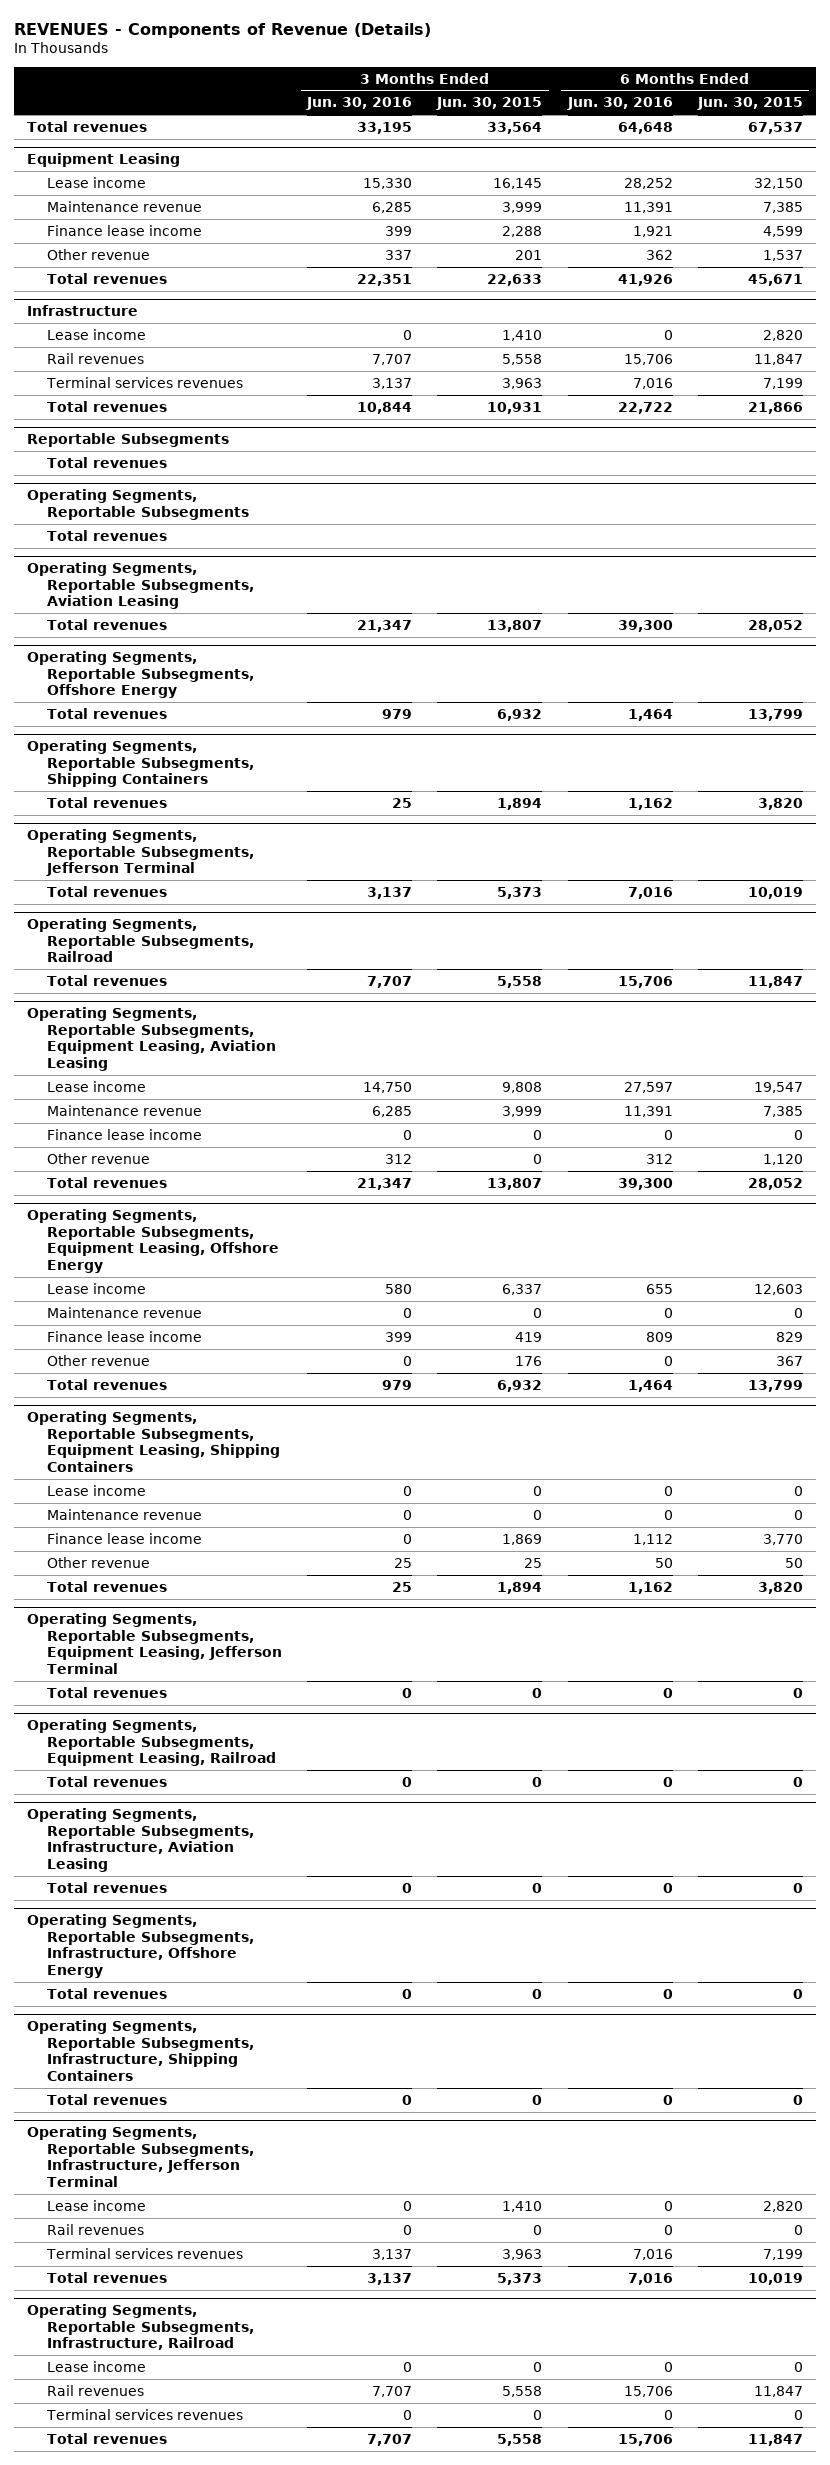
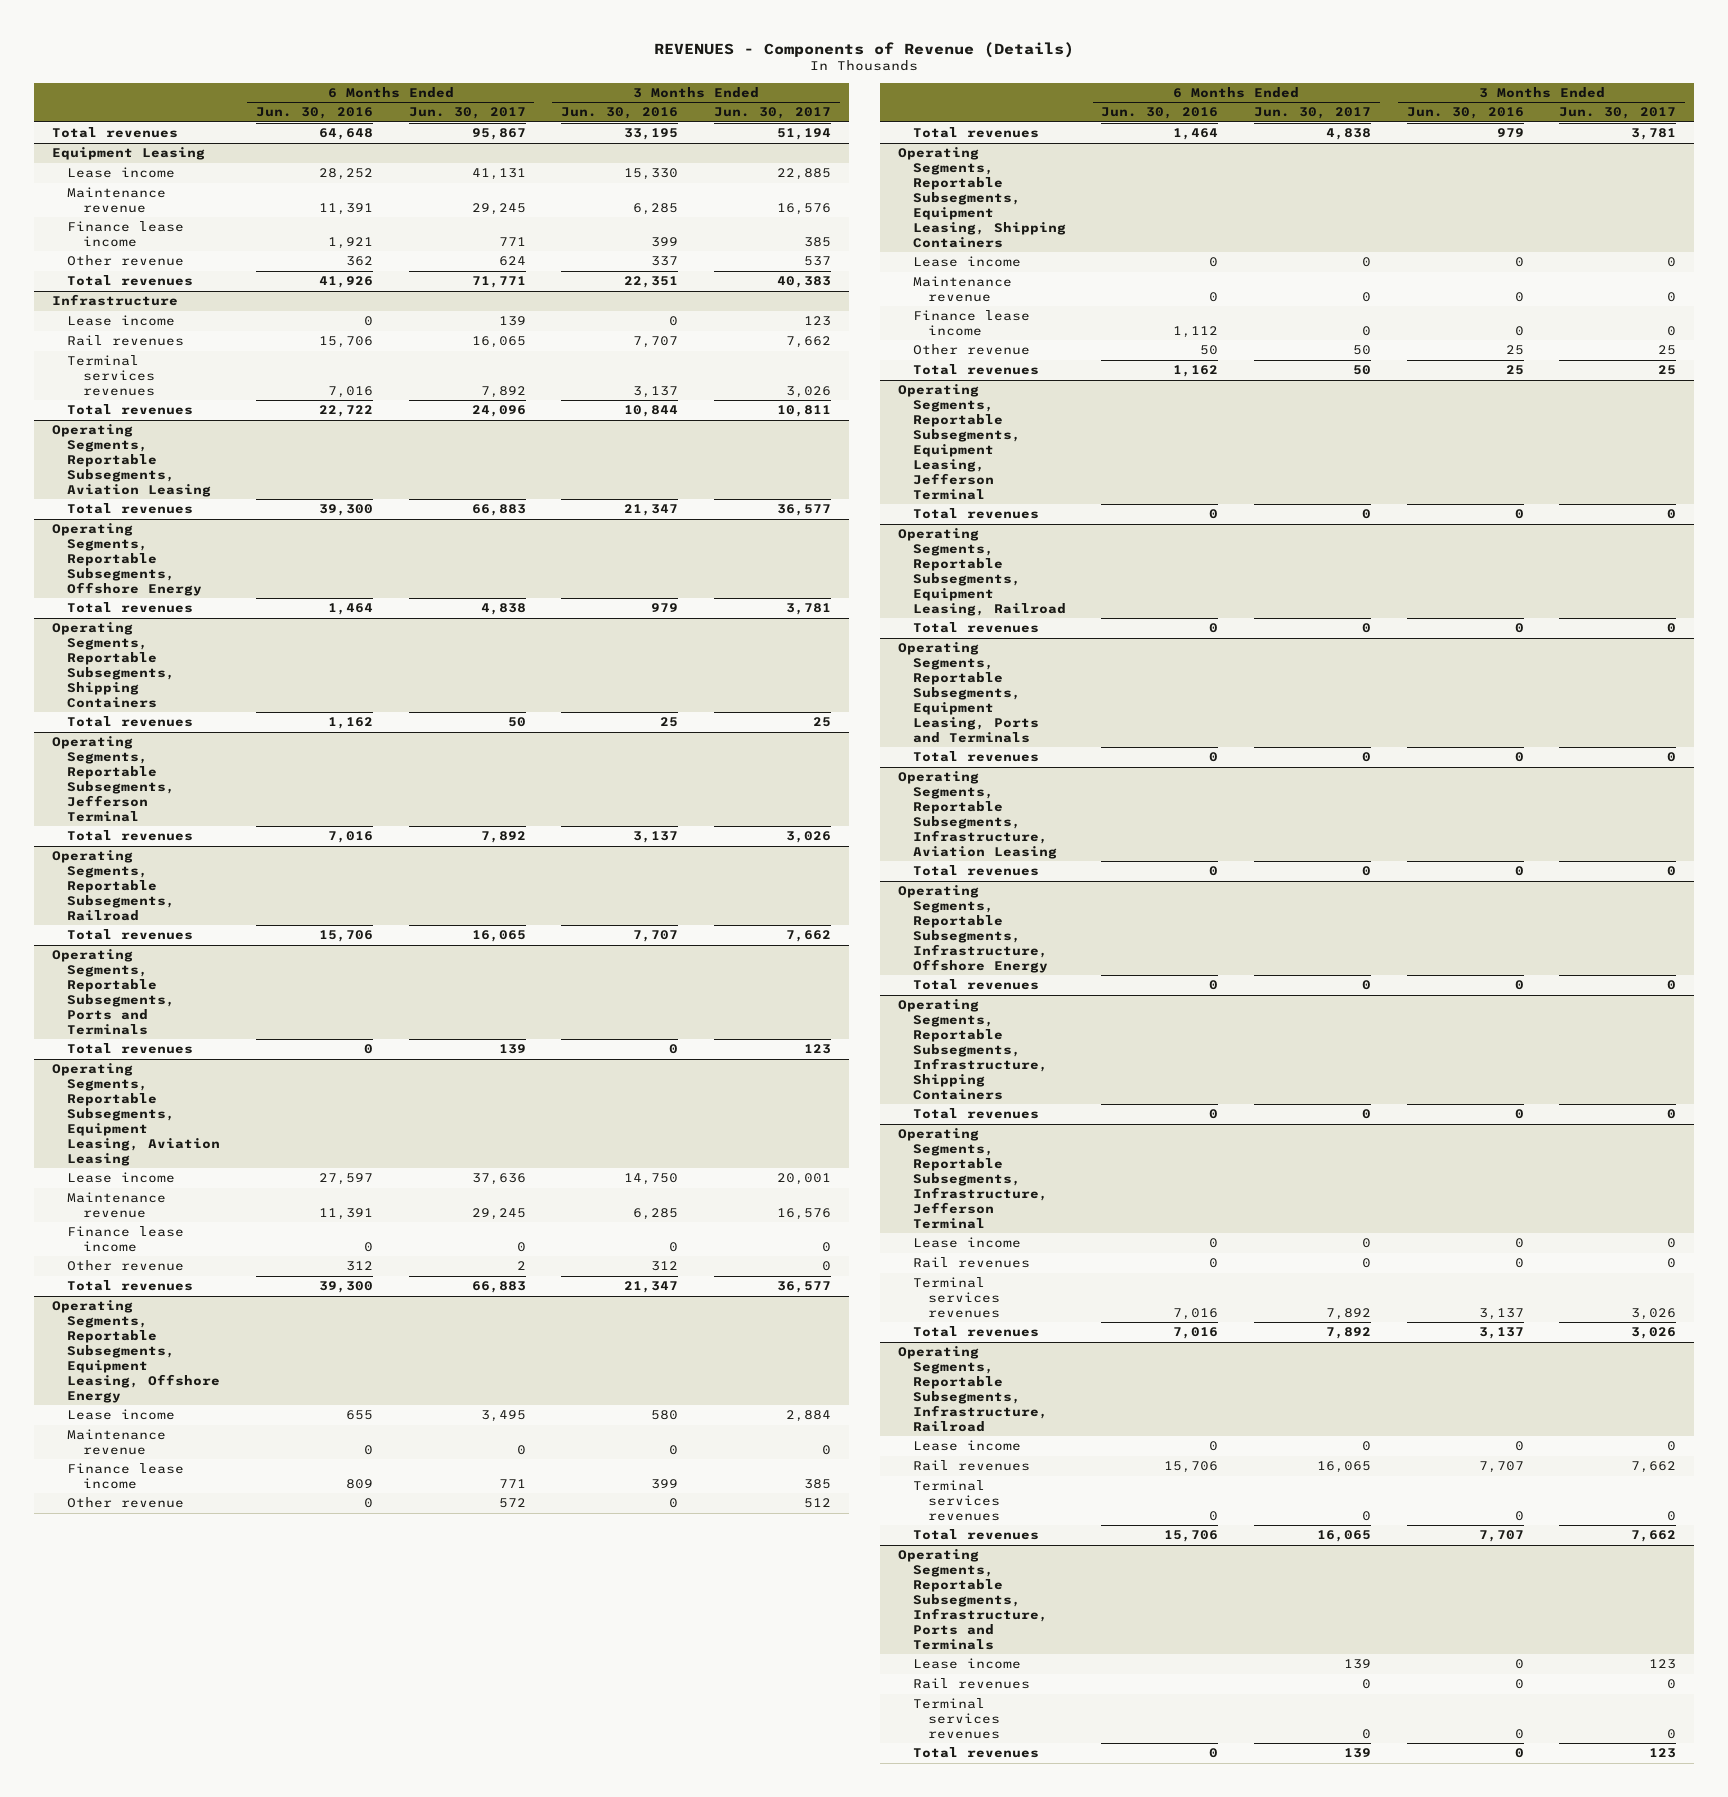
[436,97,543,111] Jun. 30, 2015 -> none
[697,97,804,111] Jun. 30, 2015 -> none
none -> [408,107,526,120] Jun. 30, 2017
none -> [713,107,831,120] Jun. 30, 2017
[26,433,229,448] Reportable Subsegments -> none
[46,456,167,468] Total revenues -> none
[26,489,249,520] Operating Segments, Reportable Subsegments -> none
[46,529,167,541] Total revenues -> none
none -> [51,949,176,1035] Operating Segments, Reportable Subsegments, Ports and Terminals
none -> [67,1043,194,1055] Total revenues
none -> [897,642,1039,743] Operating Segments, Reportable Subsegments, Equipment Leasing, Ports and Terminals
none -> [912,751,1039,763] Total revenues
none -> [897,1549,1048,1650] Operating Segments, Reportable Subsegments, Infrastructure, Ports and Terminals
none -> [912,1658,1021,1670] Lease income
none -> [912,1678,1030,1690] Rail revenues
none -> [912,1698,1001,1739] Terminal services revenues
none -> [912,1747,1039,1759] Total revenues

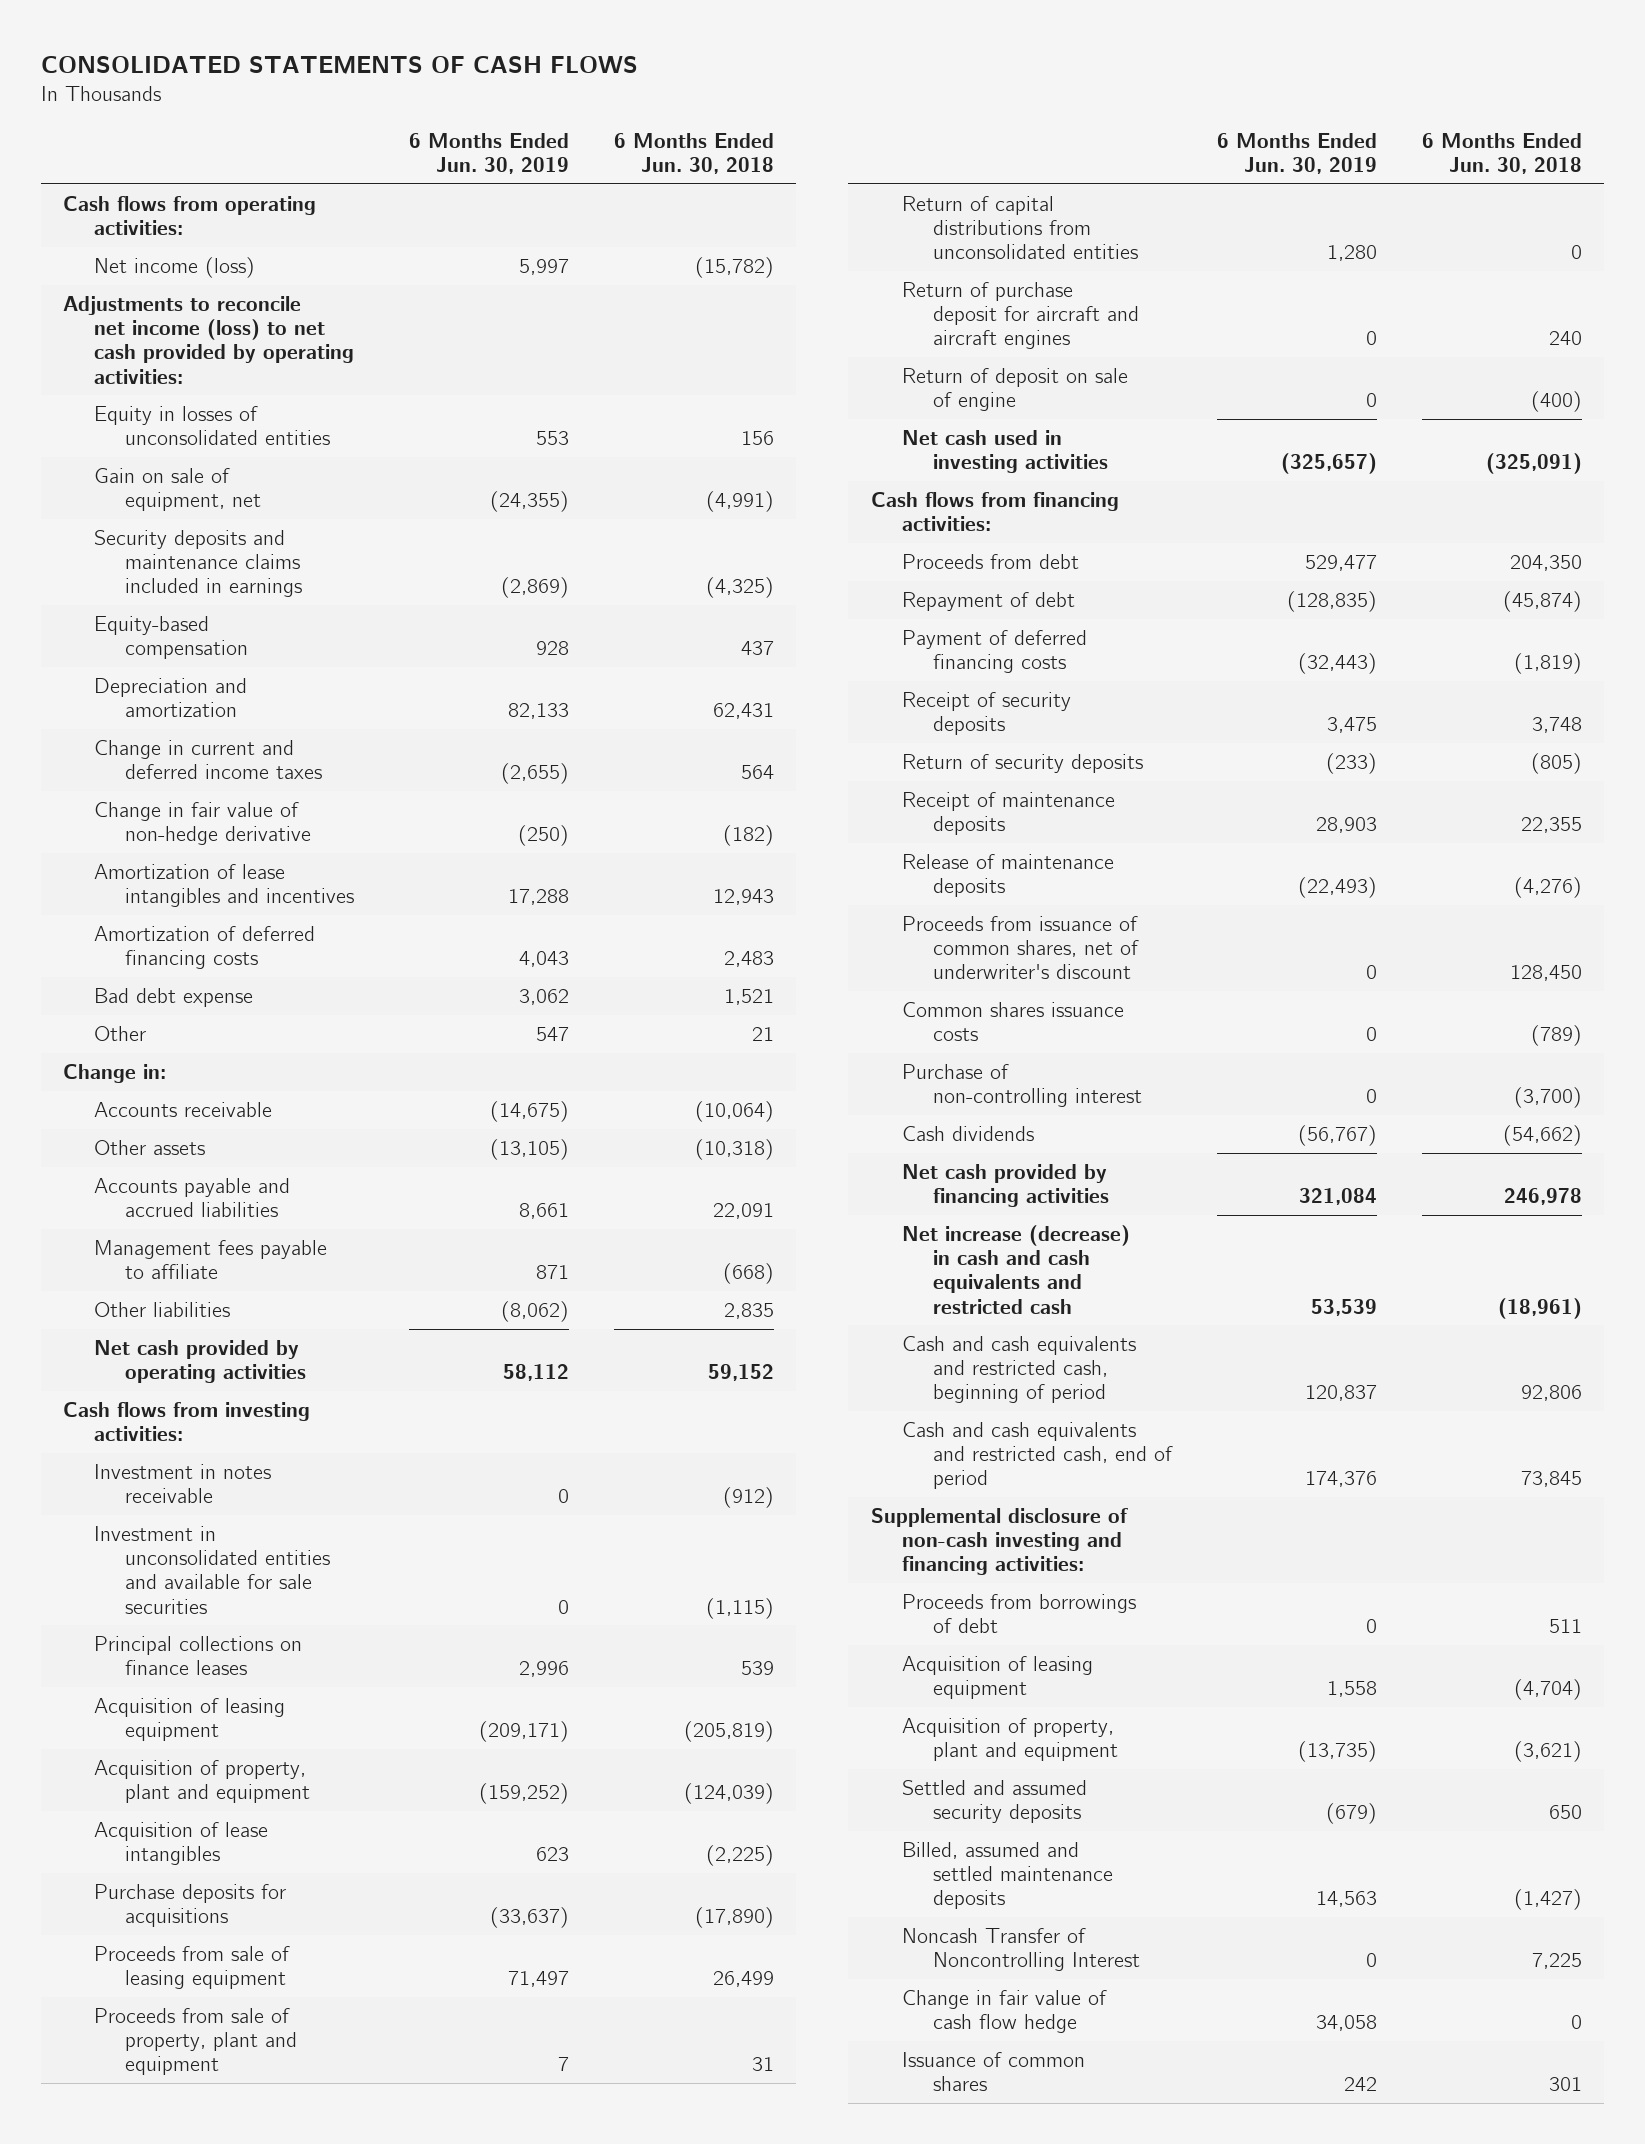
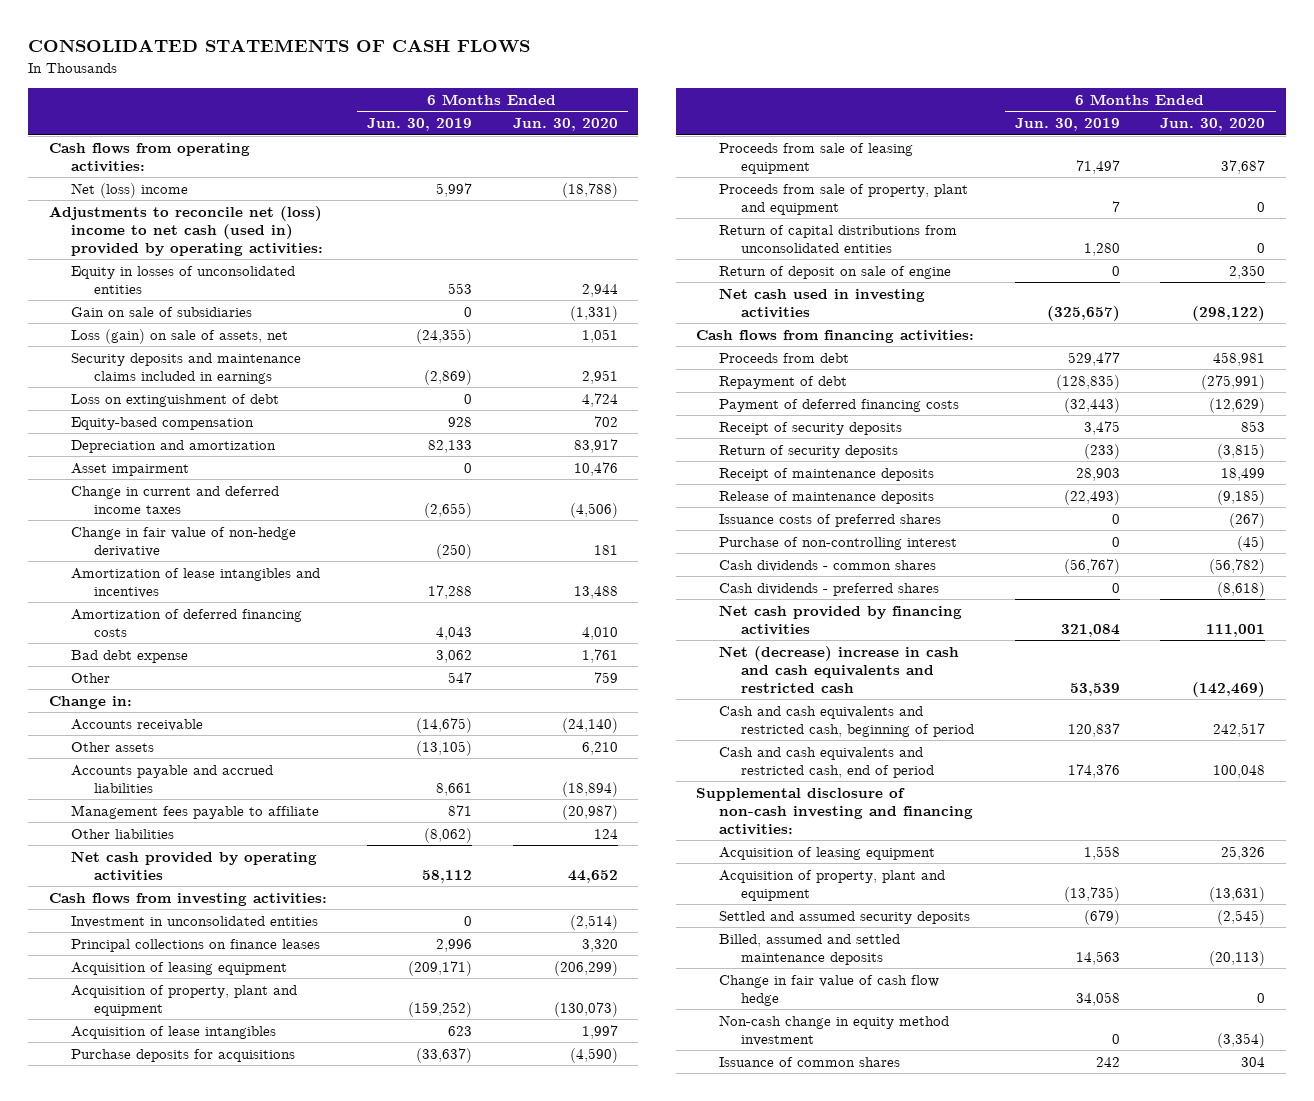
[613,132,774,175] 6 Months Ended Jun. 30, 2018 -> none
none -> [512,118,618,132] Jun. 30, 2020
[94,256,256,278] Net income (loss) -> [71,182,189,198] Net (loss) income
[63,295,355,384] Adjustments to reconcile net income (loss) to net cash provided by operating activities: -> [48,205,324,257] Adjustments to reconcile net (loss) income to net cash (used in) provided by operating activities:
none -> [71,306,253,317] Gain on sale of subsidiaries
[94,467,262,512] Gain on sale of equipment, net -> [71,328,289,344] Loss (gain) on sale of assets, net
none -> [71,393,280,407] Loss on extinguishment of debt
none -> [71,462,190,476] Asset impairment
[94,1463,272,1504] Investment in notes receivable -> none
[94,1525,331,1614] Investment in unconsolidated entities and available for sale securities -> [71,915,319,928] Investment in unconsolidated entities
[901,281,1140,350] Return of purchase deposit for aircraft and aircraft engines -> none
[901,915,1140,980] Proceeds from issuance of common shares, net of underwriter's discount -> none
[901,1001,1124,1042] Common shares issuance costs -> [718,513,941,527] Issuance costs of preferred shares
[901,1125,1034,1141] Cash dividends -> [718,559,936,572] Cash dividends - common shares
none -> [718,582,939,596] Cash dividends - preferred shares
[901,1224,1130,1314] Net increase (decrease) in cash and cash equivalents and restricted cash -> [718,645,959,694] Net (decrease) increase in cash and cash equivalents and restricted cash
[901,1593,1136,1634] Proceeds from borrowings of debt -> none
[901,1927,1141,1972] Noncash Transfer of Noncontrolling Interest -> none
none -> [718,1014,949,1046] Non-cash change in equity method investment

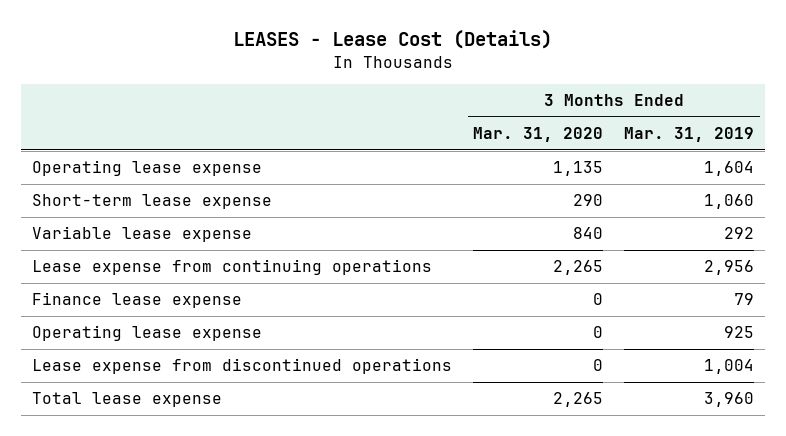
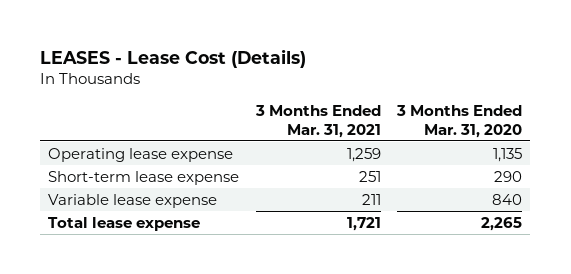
[624,127,755,143] Mar. 31, 2019 -> none
none -> [254,104,381,138] 3 Months Ended Mar. 31, 2021
[32,259,433,276] Lease expense from continuing operations -> none
[32,292,243,309] Finance lease expense -> none
[32,325,263,342] Operating lease expense -> none
[32,358,453,375] Lease expense from discontinued operations -> none

